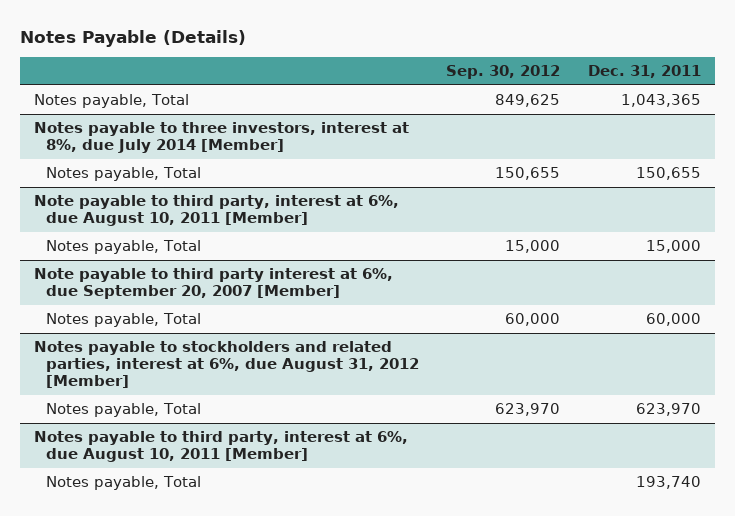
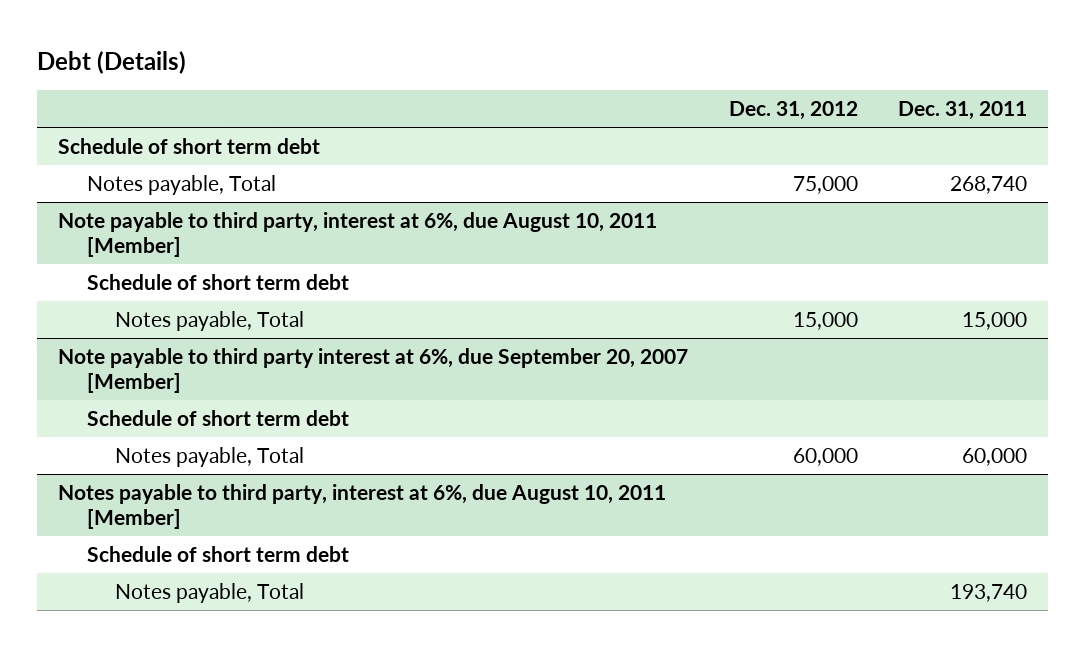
[20,29,247,47] Notes Payable (Details) -> [37,50,187,74] Debt (Details)
[446,65,561,80] Sep. 30, 2012 -> none
none -> [728,101,858,121] Dec. 31, 2012
[34,122,410,154] Notes payable to three investors, interest at 8%, due July 2014 [Member] -> none
[45,167,201,182] Notes payable, Total -> none
none -> [57,137,320,154] Schedule of short term debt
[620,94,701,108] 1,043,365 -> [950,175,1028,194] 268,740
none -> [86,273,349,290] Schedule of short term debt
none -> [86,409,349,426] Schedule of short term debt
[34,341,419,388] Notes payable to stockholders and related parties, interest at 6%, due August 31, 2012 [Member] -> none
[45,403,201,418] Notes payable, Total -> none
none -> [86,545,349,562] Schedule of short term debt

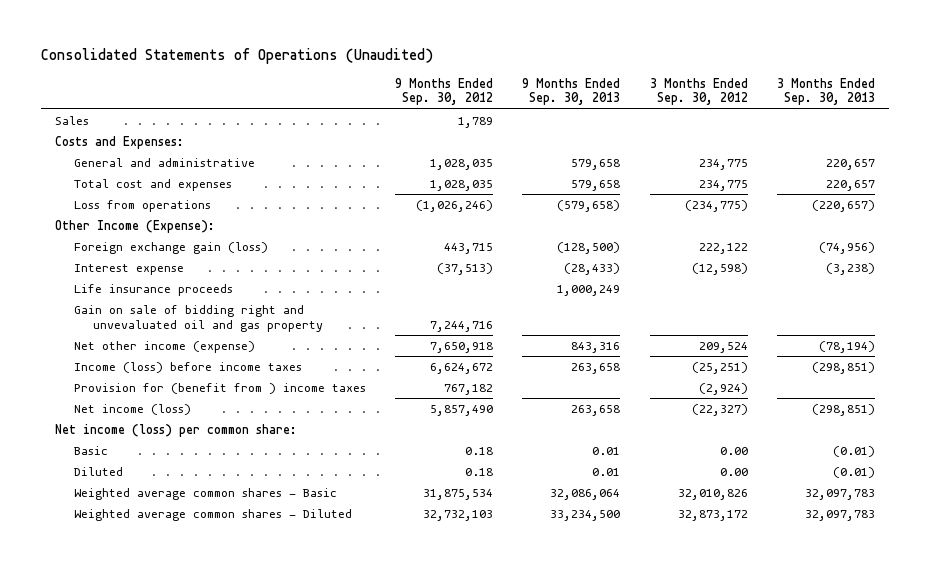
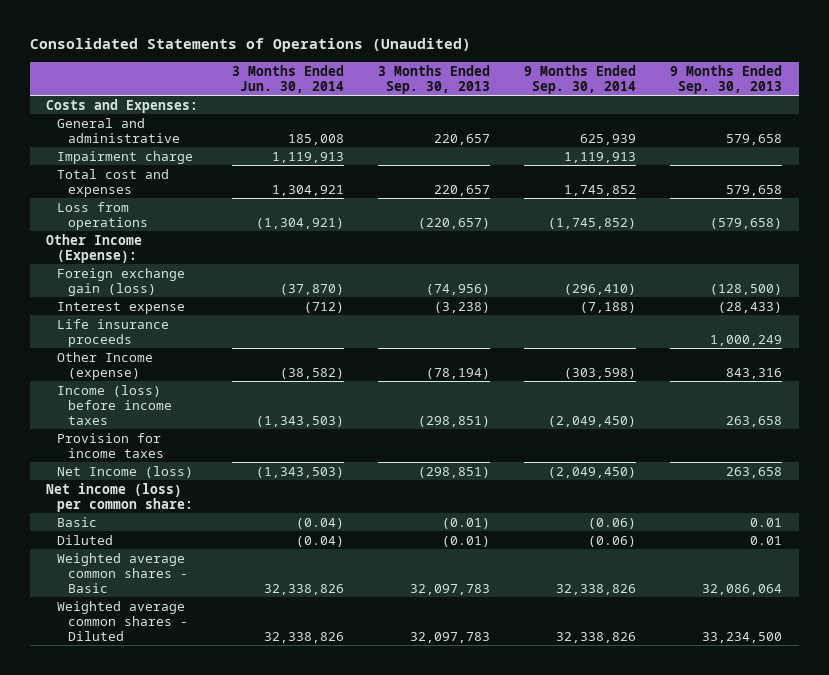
[395,77,494,106] 9 Months Ended Sep. 30, 2012 -> none
[649,77,748,106] 3 Months Ended Sep. 30, 2012 -> none
none -> [232,64,345,93] 3 Months Ended Jun. 30, 2014
none -> [524,64,637,94] 9 Months Ended Sep. 30, 2014
[55,115,90,125] Sales -> none
none -> [57,150,194,164] Impairment charge
[74,304,323,332] Gain on sale of bidding right and unvevaluated oil and gas property -> none
[74,340,256,353] Net other income (expense) -> [57,351,154,380] Other Income (expense)
[74,382,367,394] Provision for (benefit from ) income taxes -> [57,432,164,458] Provision for income taxes
[74,403,192,415] Net income (loss) -> [57,465,194,478] Net Income (loss)

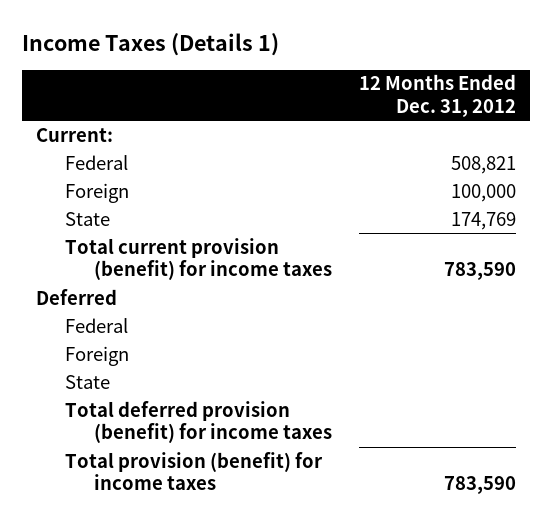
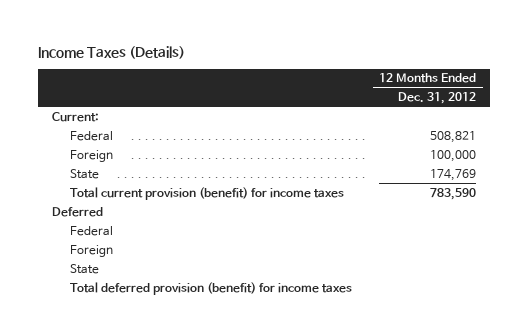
[22,32,280,56] Income Taxes (Details 1) -> [38,45,186,59] Income Taxes (Details)
[64,451,323,491] Total provision (benefit) for income taxes -> none

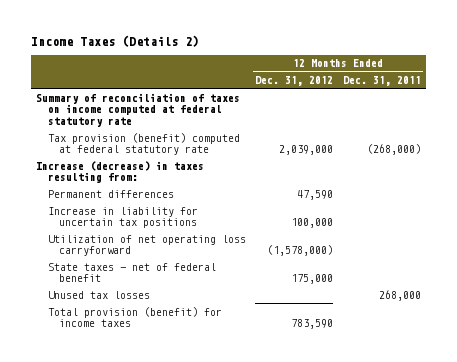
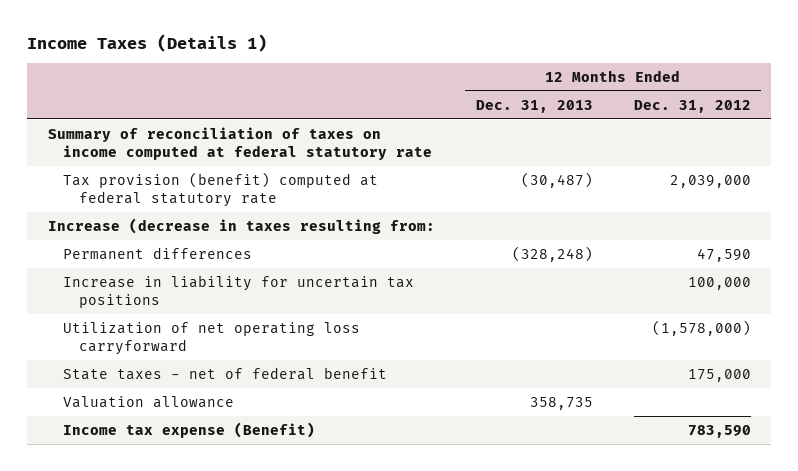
[31,34,200,47] Income Taxes (Details 2) -> [27,34,268,53] Income Taxes (Details 1)
[343,75,422,86] Dec. 31, 2011 -> none
none -> [475,99,593,113] Dec. 31, 2013
[36,160,205,184] Increase (decrease) in taxes resulting from: -> [47,217,435,234] Increase (decrease in taxes resulting from:
[47,290,150,299] Unused tax losses -> none
none -> [63,395,235,408] Valuation allowance
[47,306,222,328] Total provision (benefit) for income taxes -> [63,421,316,438] Income tax expense (Benefit)

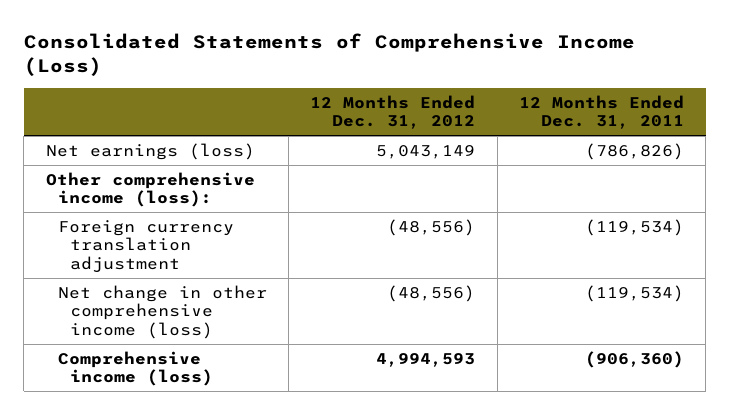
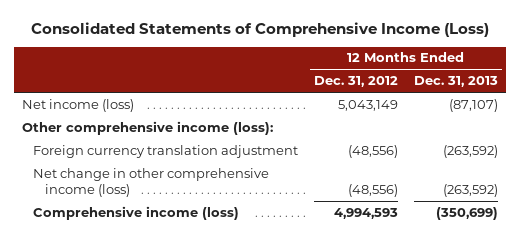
[519,94,685,130] 12 Months Ended Dec. 31, 2011 -> none
none -> [414,76,499,88] Dec. 31, 2013
[45,143,255,161] Net earnings (loss) -> [21,98,134,112] Net income (loss)

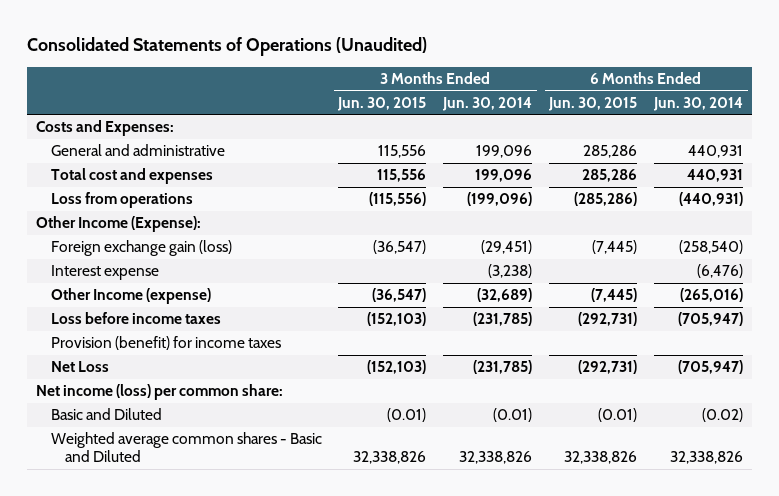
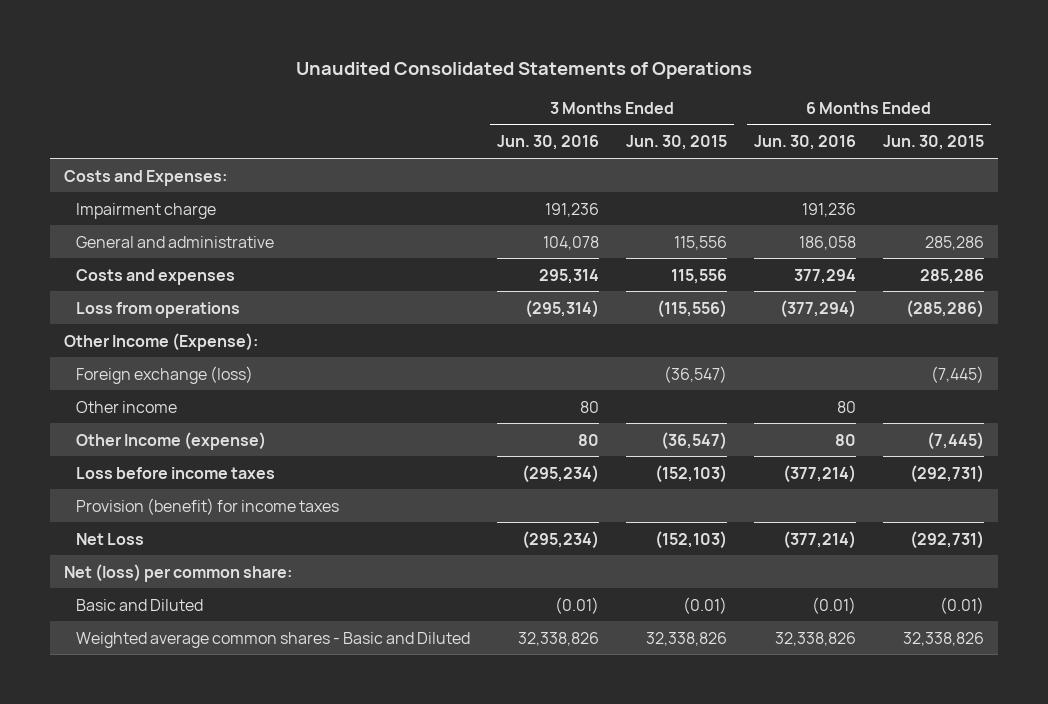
[27,37,428,57] Consolidated Statements of Operations (Unaudited) -> [295,62,752,80] Unaudited Consolidated Statements of Operations
[442,97,533,112] Jun. 30, 2014 -> none
[653,97,744,112] Jun. 30, 2014 -> none
none -> [496,135,599,151] Jun. 30, 2016
none -> [754,135,857,151] Jun. 30, 2016
none -> [75,202,216,219] Impairment charge
[50,168,213,185] Total cost and expenses -> [75,268,235,285] Costs and expenses
[50,265,159,281] Interest expense -> none
[50,240,232,257] Foreign exchange gain (loss) -> [75,365,253,384] Foreign exchange (loss)
none -> [75,400,177,413] Other income
[35,384,283,401] Net income (loss) per common share: -> [63,563,292,582] Net (loss) per common share:

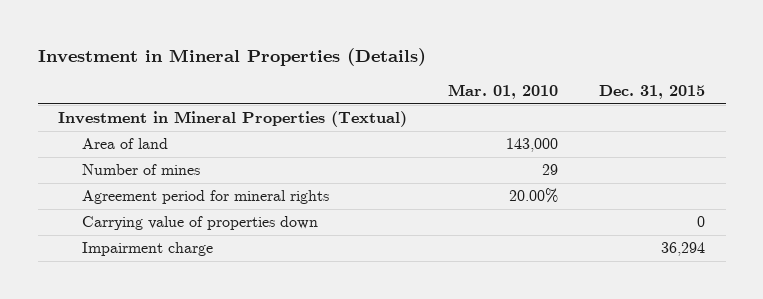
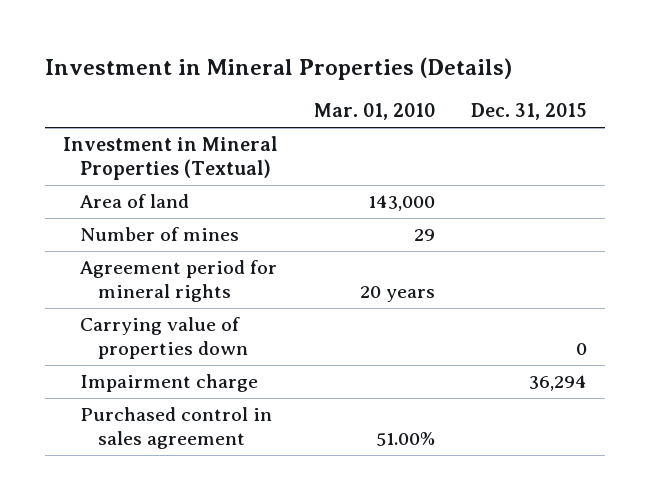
[509,188,559,204] 20.00% -> [359,285,435,302] 20 years
none -> [80,407,273,449] Purchased control in sales agreement

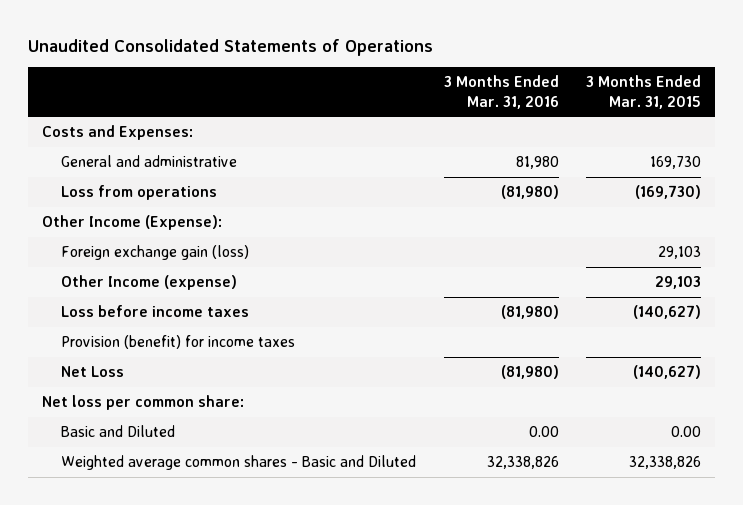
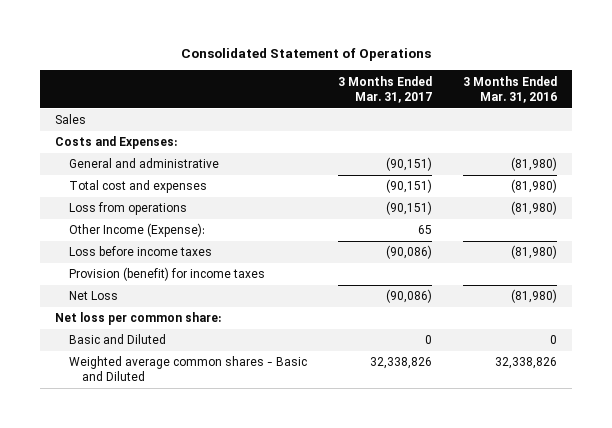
[27,38,433,56] Unaudited Consolidated Statements of Operations -> [181,48,432,62] Consolidated Statement of Operations
[586,74,702,109] 3 Months Ended Mar. 31, 2015 -> none
none -> [337,75,432,103] 3 Months Ended Mar. 31, 2017
none -> [55,114,87,125] Sales
[515,155,559,169] 81,980 -> [510,157,557,172] (81,980)
none -> [68,180,207,194] Total cost and expenses
[61,244,250,260] Foreign exchange gain (loss) -> none
[61,274,238,290] Other Income (expense) -> none
[528,425,559,437] 0.00 -> [549,335,557,345] 0

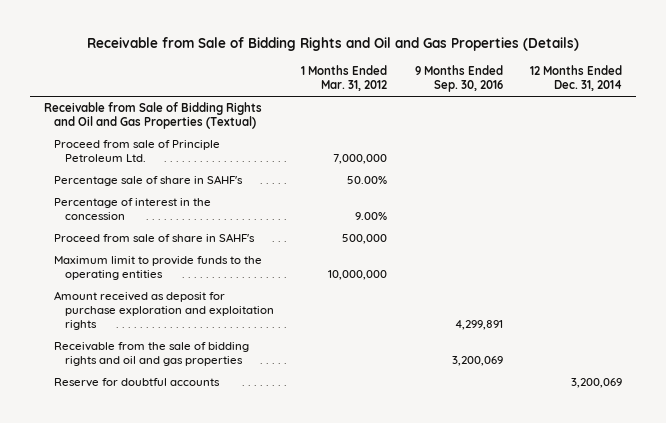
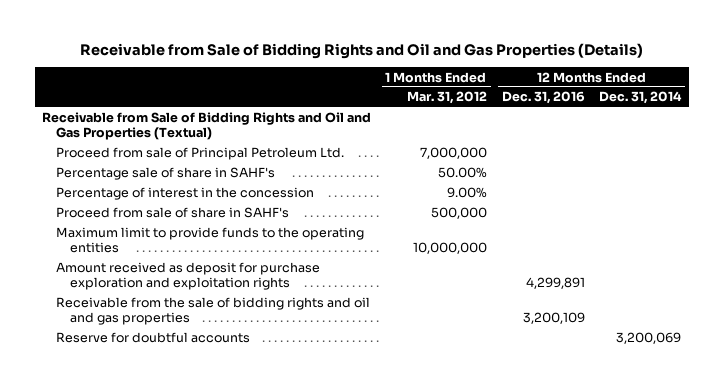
[414,65,503,93] 9 Months Ended Sep. 30, 2016 -> none
none -> [501,91,585,105] Dec. 31, 2016
[54,140,221,163] Proceed from sale of Principle Petroleum Ltd. -> [56,147,345,161] Proceed from sale of Principal Petroleum Ltd.

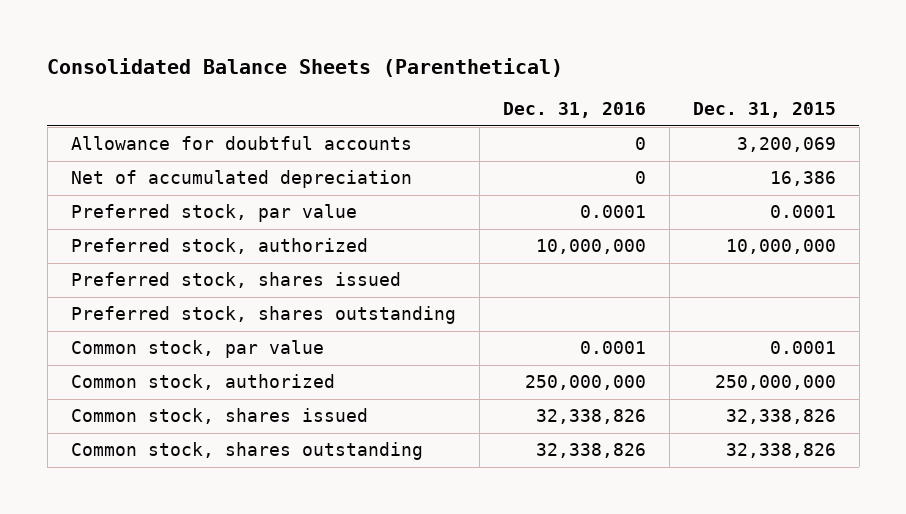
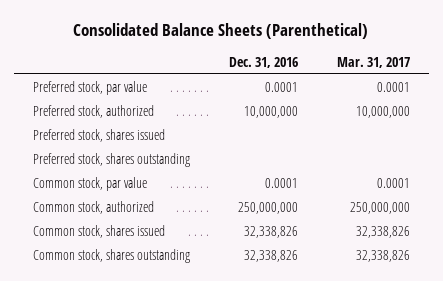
[692,101,836,118] Dec. 31, 2015 -> none
none -> [336,56,410,68] Mar. 31, 2017
[70,136,412,151] Allowance for doubtful accounts -> none
[70,170,412,189] Net of accumulated depreciation -> none

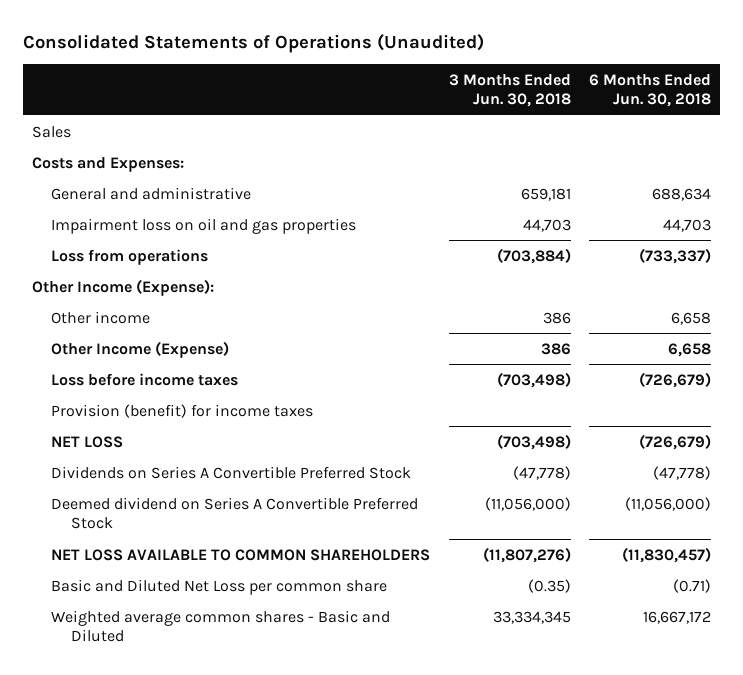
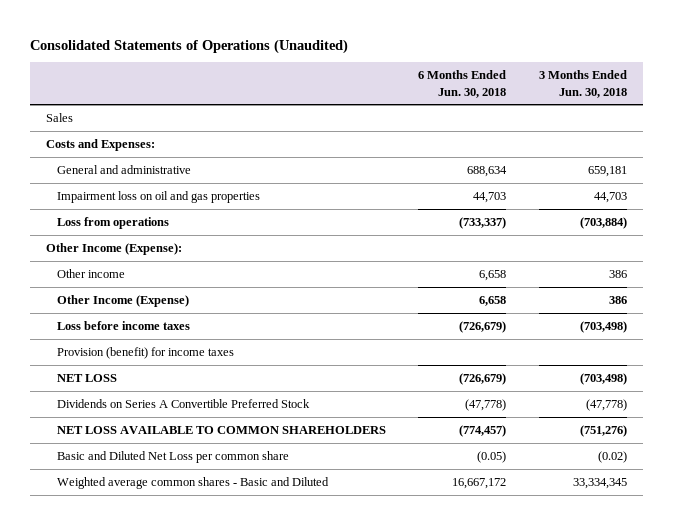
[51,496,419,530] Deemed dividend on Series A Convertible Preferred Stock -> none
[482,546,571,563] (11,807,276) -> [579,425,627,438] (751,276)
[621,546,711,563] (11,830,457) -> [459,425,507,438] (774,457)
[527,578,571,593] (0.35) -> [597,451,627,464] (0.02)
[672,578,711,593] (0.71) -> [477,451,507,464] (0.05)

